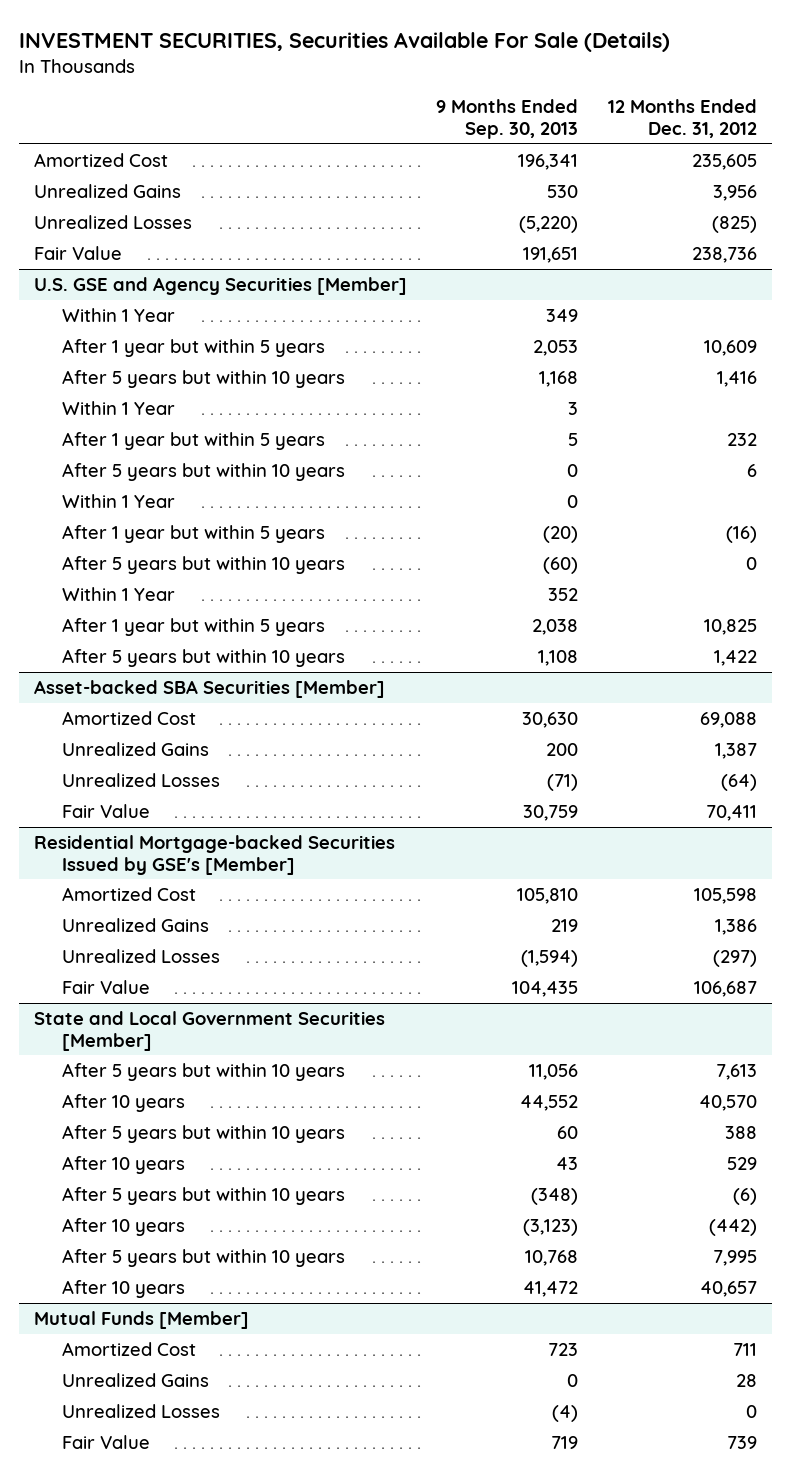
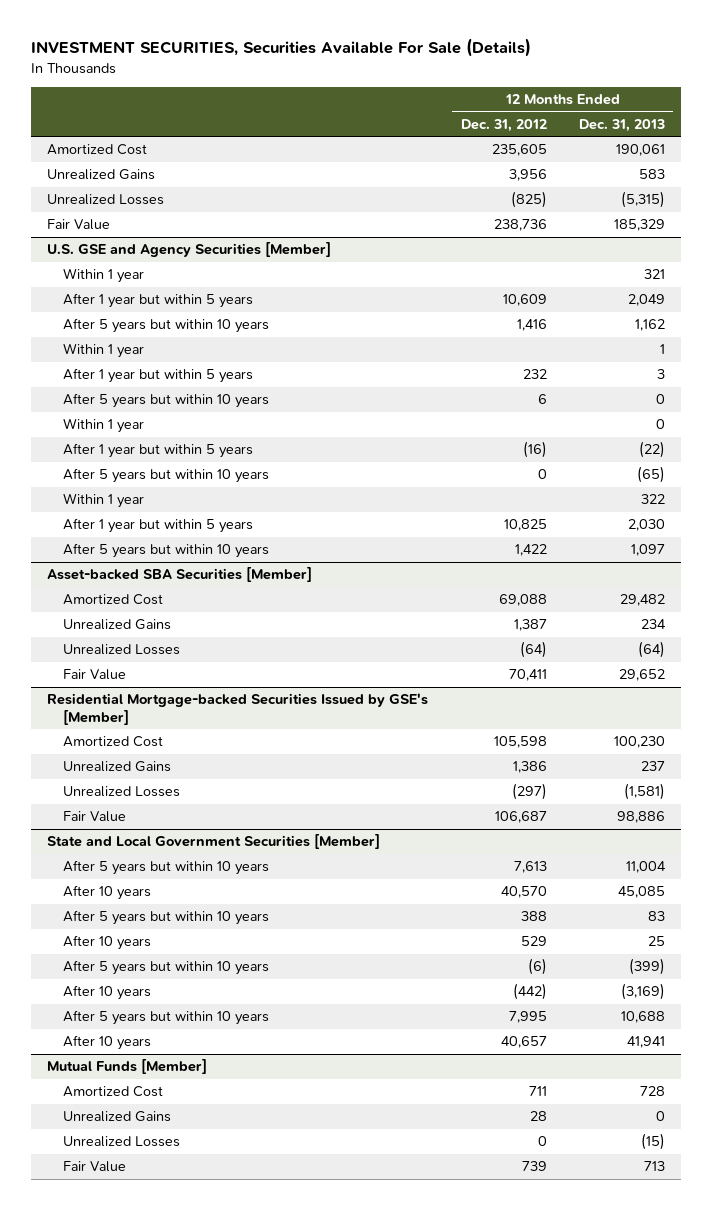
[436,99,579,140] 9 Months Ended Sep. 30, 2013 -> none
none -> [579,118,666,132] Dec. 31, 2013
[61,307,175,322] Within 1 Year -> [62,268,144,284] Within 1 year
[61,400,175,415] Within 1 Year -> [62,343,144,359] Within 1 year
[61,493,175,508] Within 1 Year -> [62,418,144,434] Within 1 year
[61,586,175,601] Within 1 Year -> [62,493,144,509] Within 1 year

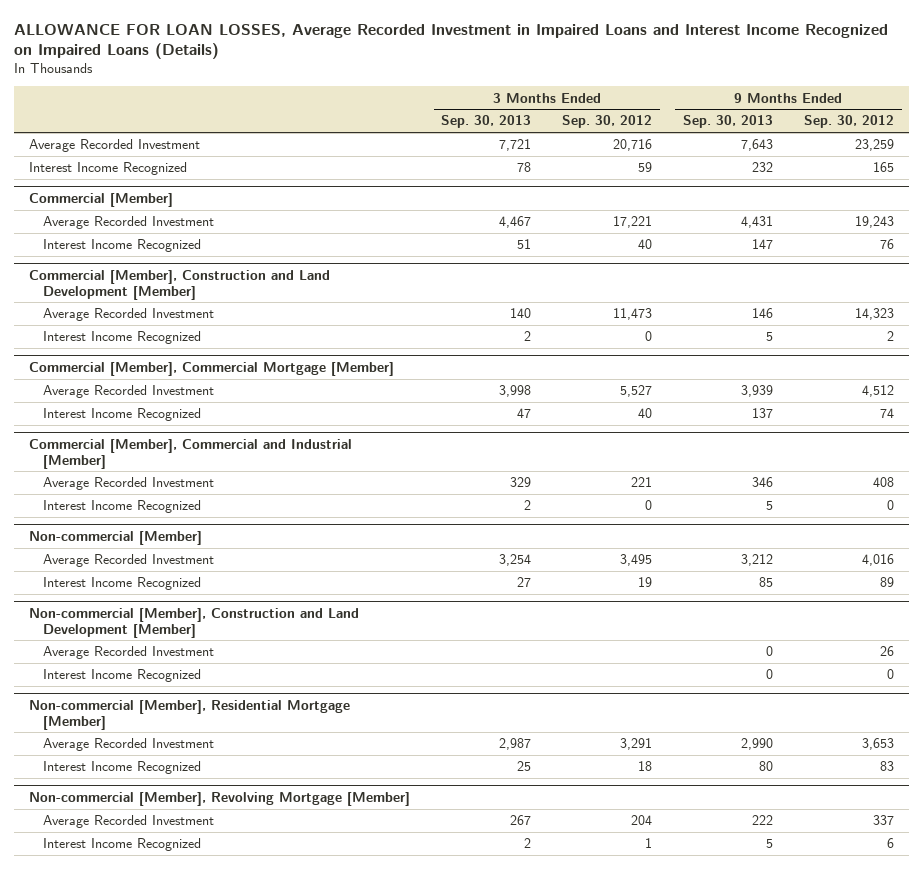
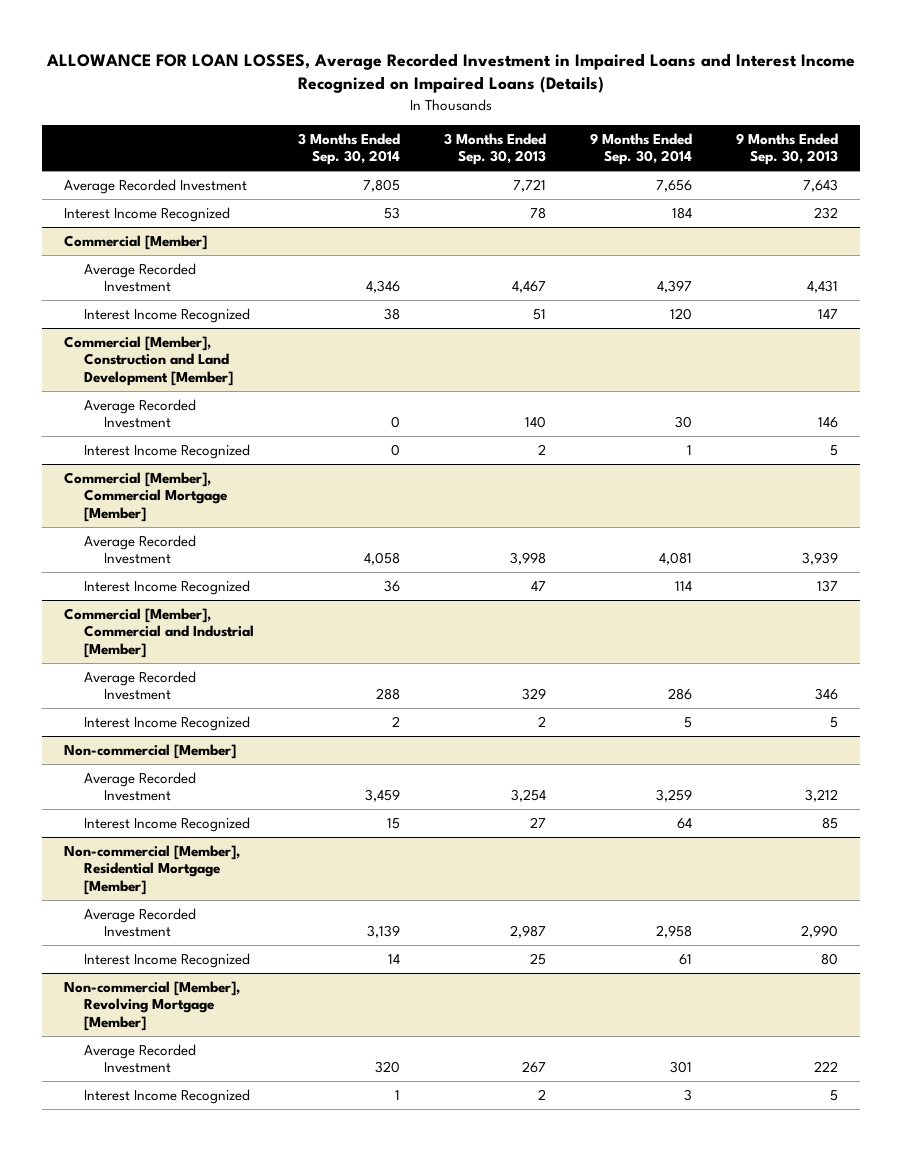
[562,115,653,129] Sep. 30, 2012 -> none
[803,115,894,129] Sep. 30, 2012 -> none
none -> [298,132,401,166] 3 Months Ended Sep. 30, 2014
none -> [590,132,693,166] 9 Months Ended Sep. 30, 2014
[29,607,360,638] Non-commercial [Member], Construction and Land Development [Member] -> none
[42,646,214,660] Average Recorded Investment -> none
[42,669,201,683] Interest Income Recognized -> none

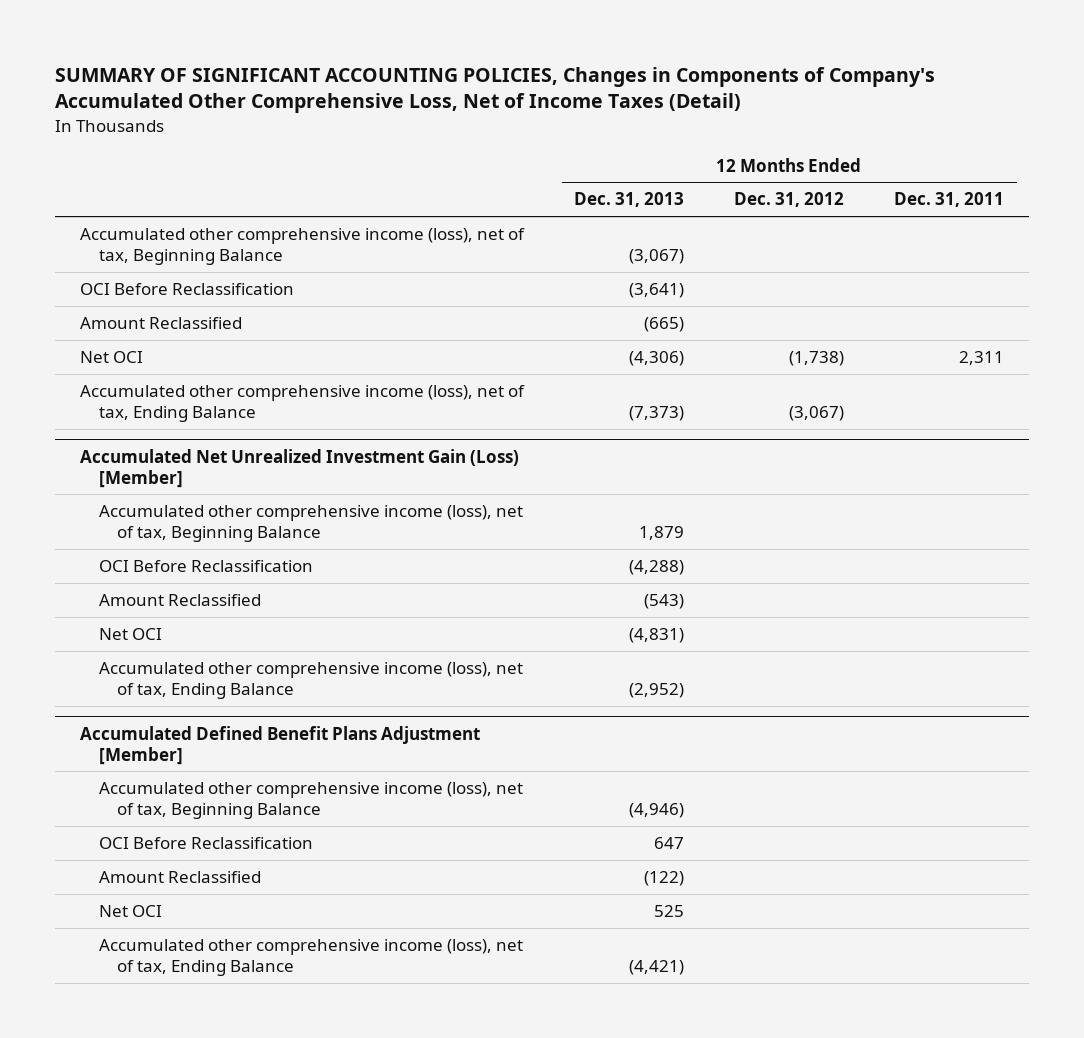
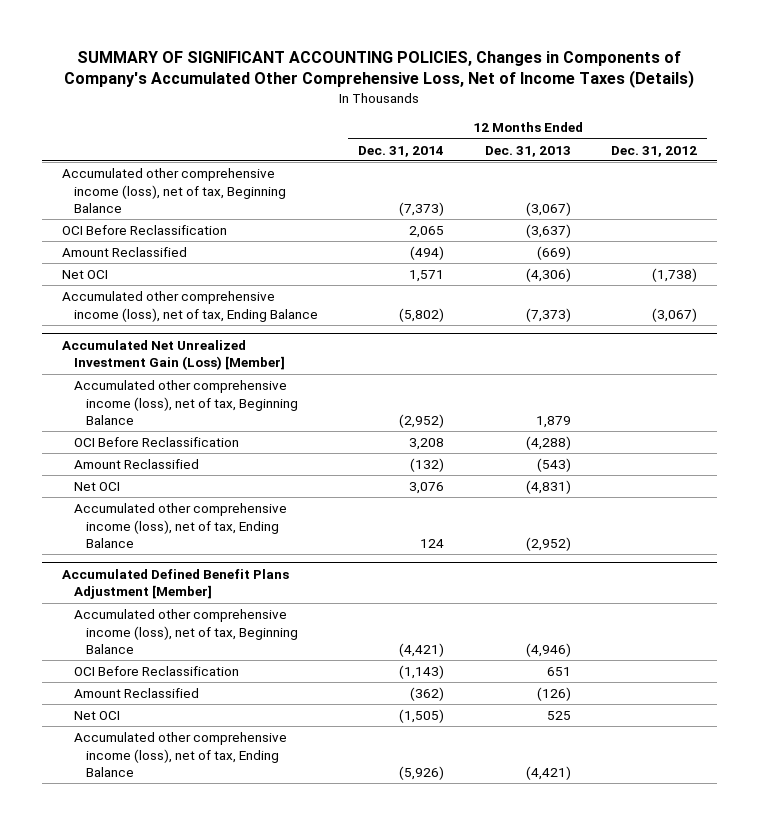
[55,66,936,114] SUMMARY OF SIGNIFICANT ACCOUNTING POLICIES, Changes in Components of Company's Accumulated Other Comprehensive Loss, Net of Income Taxes (Detail) -> [64,50,695,89] SUMMARY OF SIGNIFICANT ACCOUNTING POLICIES, Changes in Components of Company's Accumulated Other Comprehensive Loss, Net of Income Taxes (Details)
[894,192,1005,208] Dec. 31, 2011 -> none
none -> [358,145,445,157] Dec. 31, 2014
[629,283,685,299] (3,641) -> [525,224,571,239] (3,637)
[644,317,685,333] (665) -> [536,246,571,261] (669)
[654,837,685,850] 647 -> [546,667,571,677] 651
[644,871,685,887] (122) -> [536,687,571,702] (126)

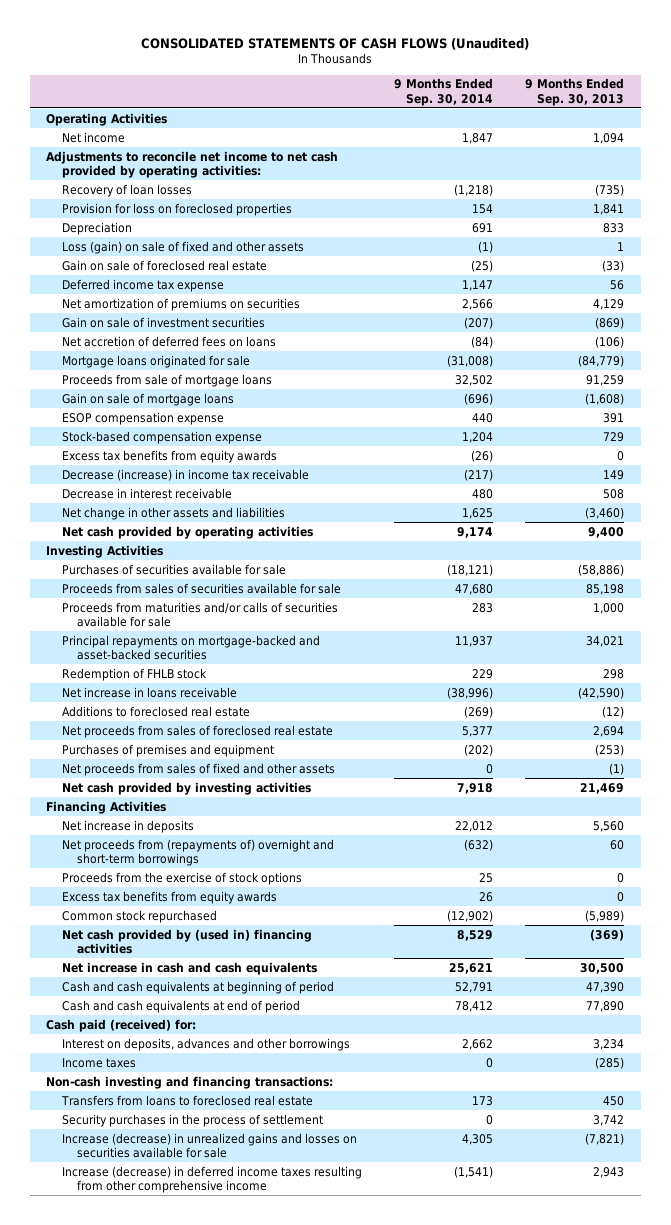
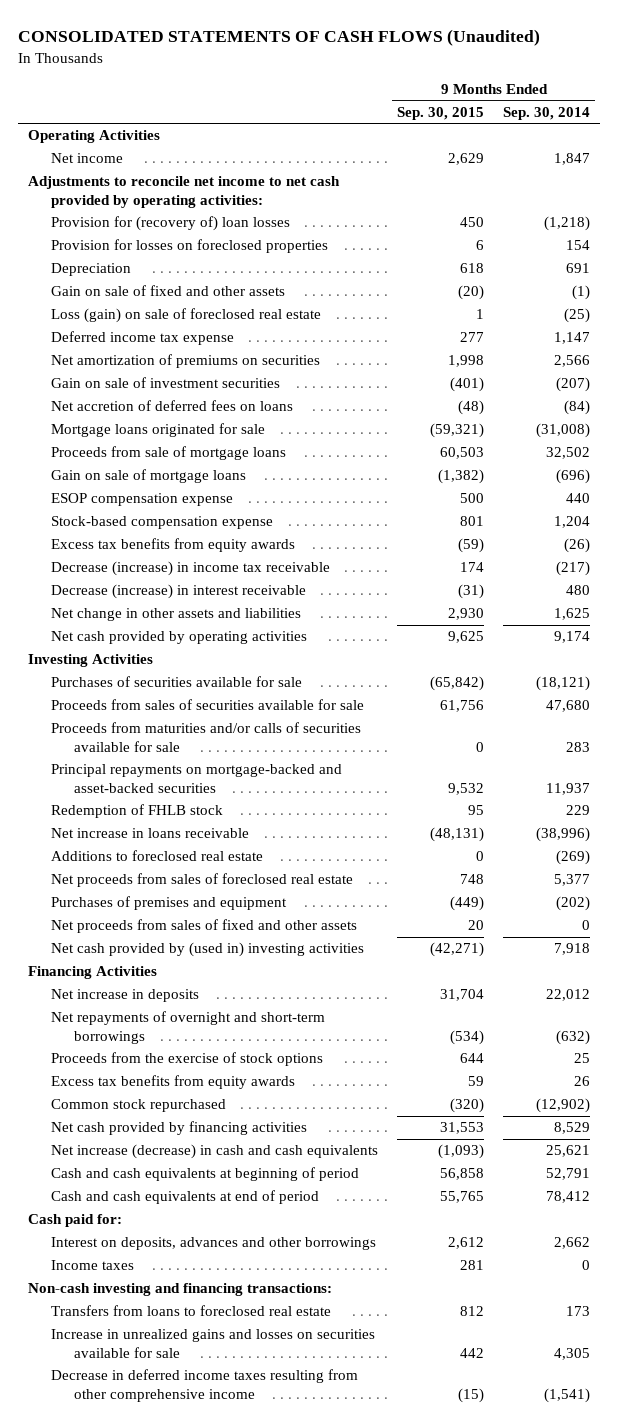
[525,78,625,106] 9 Months Ended Sep. 30, 2013 -> none
none -> [397,106,485,120] Sep. 30, 2015
[61,183,192,197] Recovery of loan losses -> [51,216,291,232] Provision for (recovery of) loan losses
[61,202,292,216] Provision for loss on foreclosed properties -> [51,239,329,254] Provision for losses on foreclosed properties
[61,240,304,254] Loss (gain) on sale of fixed and other assets -> [51,285,286,297] Gain on sale of fixed and other assets
[61,259,267,271] Gain on sale of foreclosed real estate -> [51,308,322,324] Loss (gain) on sale of foreclosed real estate
[61,487,232,499] Decrease in interest receivable -> [51,584,307,600] Decrease (increase) in interest receivable
[61,781,311,795] Net cash provided by investing activities -> [51,942,365,958] Net cash provided by (used in) investing activities
[61,838,334,866] Net proceeds from (repayments of) overnight and short-term borrowings -> [51,1011,326,1044] Net repayments of overnight and short-term borrowings
[61,928,312,954] Net cash provided by (used in) financing activities -> [51,1121,308,1136] Net cash provided by financing activities
[61,961,317,975] Net increase in cash and cash equivalents -> [51,1144,379,1160] Net increase (decrease) in cash and cash equivalents
[46,1018,197,1032] Cash paid (received) for: -> [27,1214,122,1228] Cash paid for:
[61,1113,323,1127] Security purchases in the process of settlement -> none
[61,1132,357,1158] Increase (decrease) in unrealized gains and losses on securities available for sale -> [51,1329,376,1358] Increase in unrealized gains and losses on securities available for sale
[61,1165,362,1193] Increase (decrease) in deferred income taxes resulting from other comprehensive income -> [51,1369,359,1402] Decrease in deferred income taxes resulting from other comprehensive income

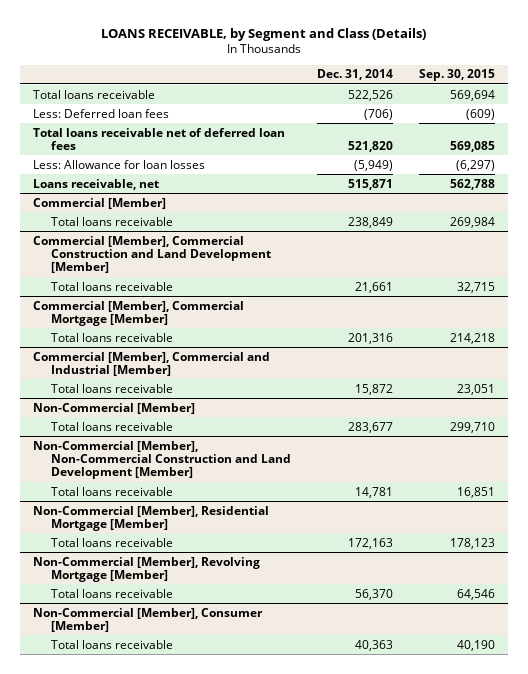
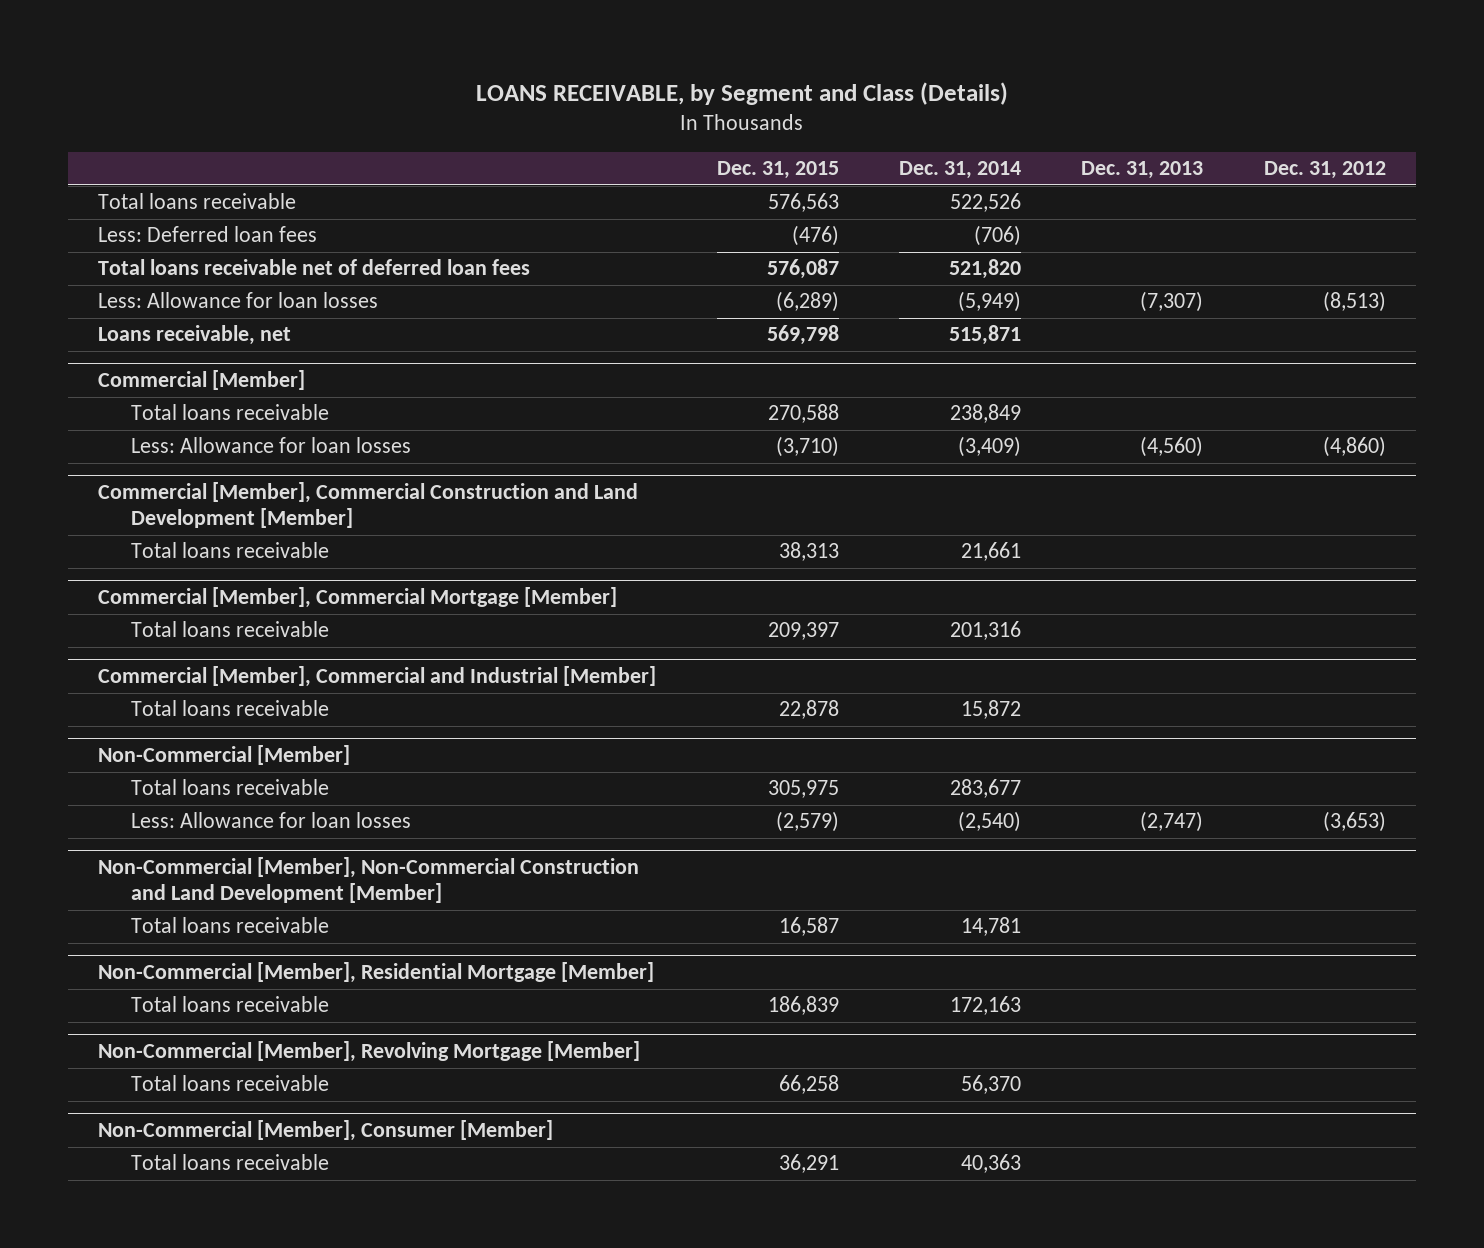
[419,69,496,82] Sep. 30, 2015 -> none
none -> [716,161,839,180] Dec. 31, 2015
none -> [1081,161,1204,180] Dec. 31, 2013
none -> [1263,161,1386,180] Dec. 31, 2012
none -> [131,437,412,454] Less: Allowance for loan losses
none -> [131,812,412,829] Less: Allowance for loan losses

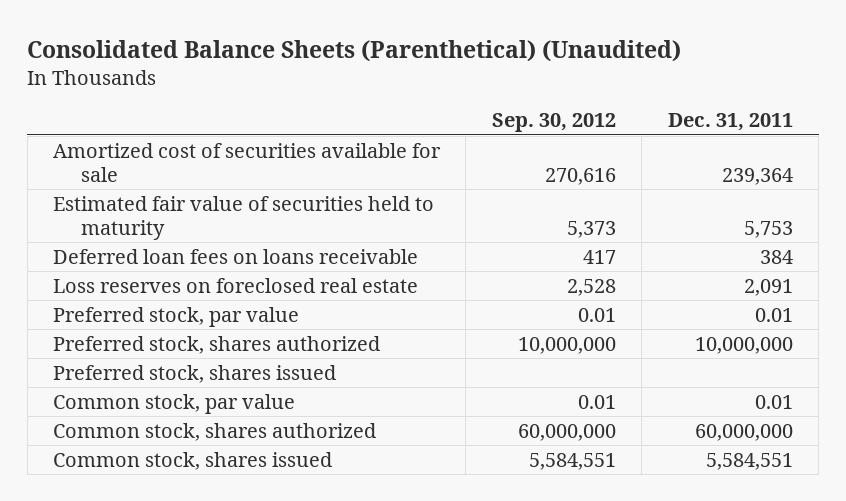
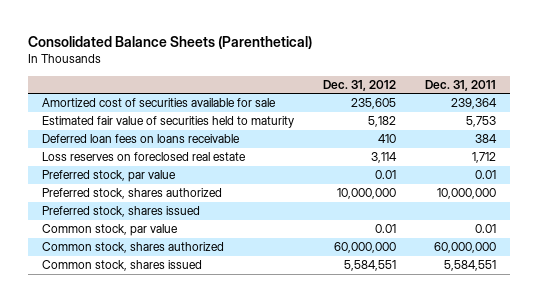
[27,40,682,63] Consolidated Balance Sheets (Parenthetical) (Unaudited) -> [28,36,313,50] Consolidated Balance Sheets (Parenthetical)
[491,113,616,133] Sep. 30, 2012 -> none
none -> [323,79,397,91] Dec. 31, 2012
[743,278,793,296] 2,091 -> [471,152,496,164] 1,712

